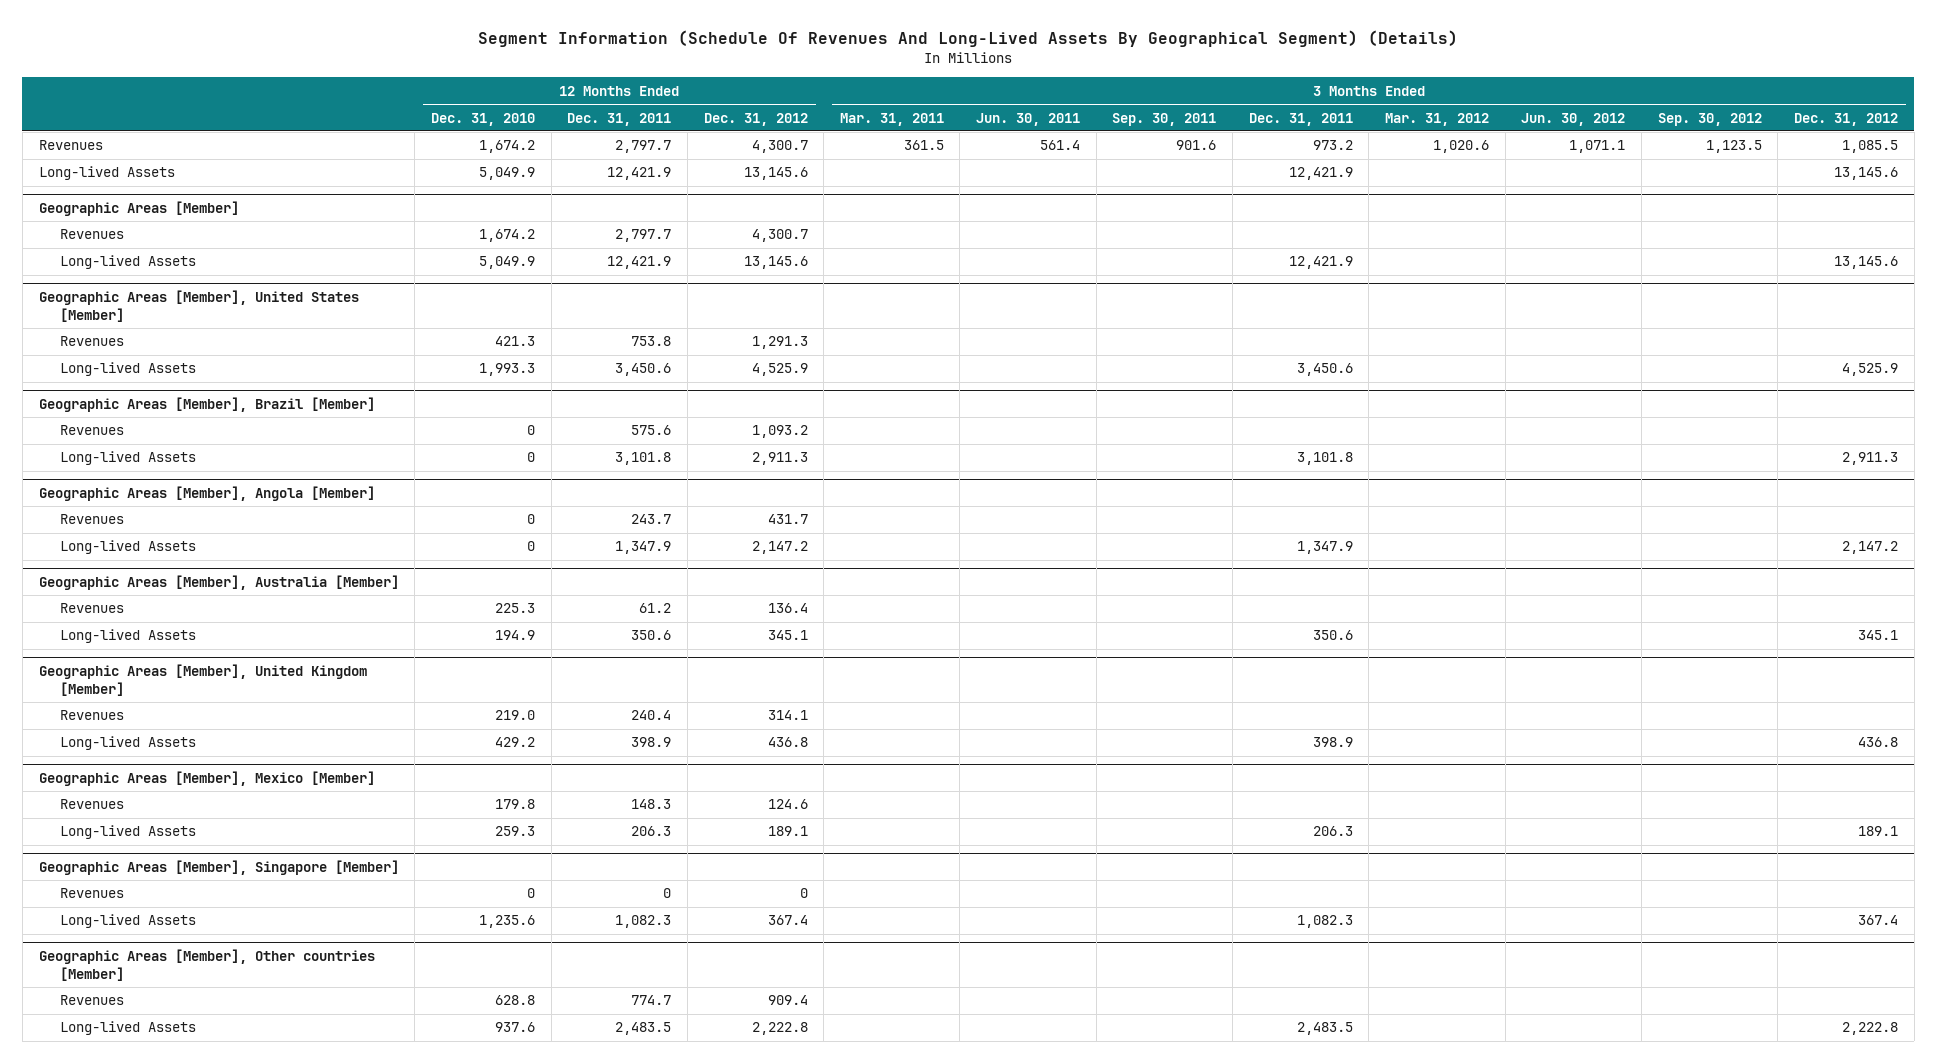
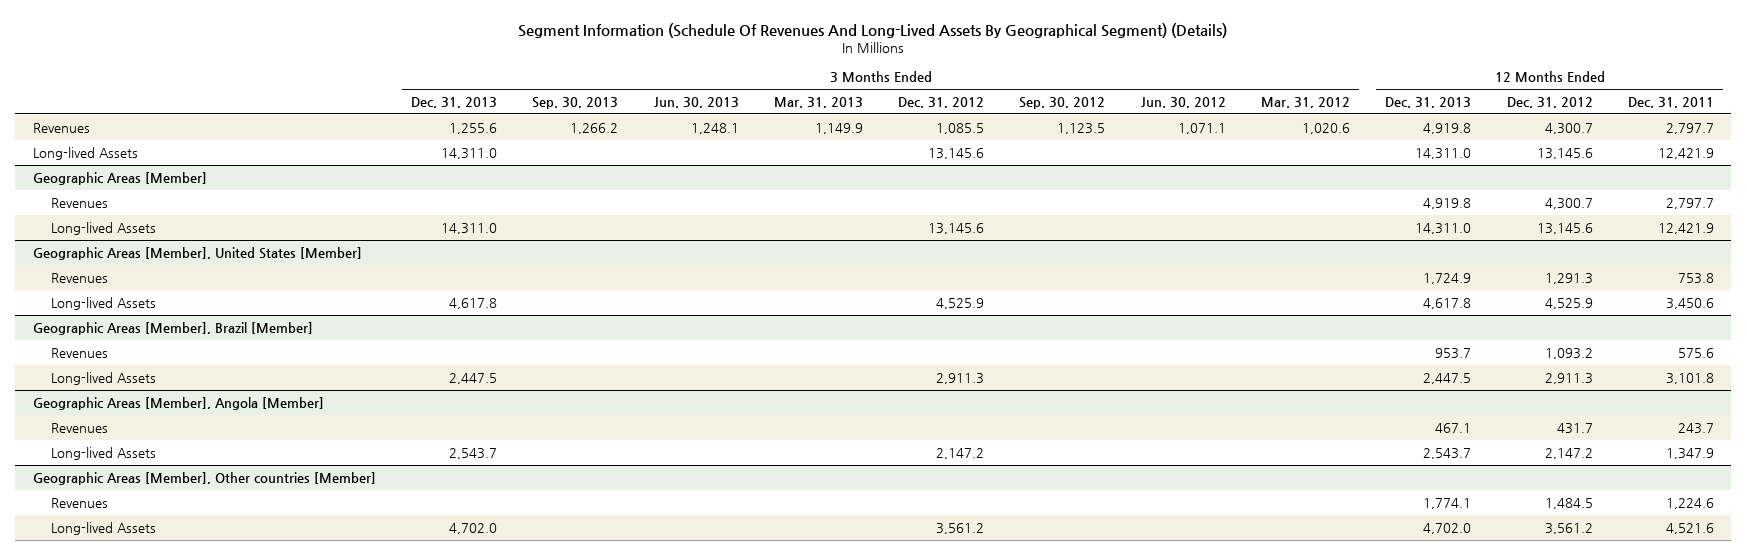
[430,112,535,126] Dec. 31, 2010 -> none
[839,112,944,126] Mar. 31, 2011 -> none
[976,112,1081,126] Jun. 30, 2011 -> none
[1112,112,1217,126] Sep. 30, 2011 -> none
[1248,112,1353,126] Dec. 31, 2011 -> none
none -> [411,97,498,109] Dec. 31, 2013
none -> [532,97,619,110] Sep. 30, 2013
none -> [653,97,739,109] Jun. 30, 2013
none -> [773,97,863,109] Mar. 31, 2013
none -> [1385,97,1472,109] Dec. 31, 2013
[38,575,399,591] Geographic Areas [Member], Australia [Member] -> none
[59,603,124,614] Revenues -> none
[59,629,196,644] Long-lived Assets -> none
[38,664,367,696] Geographic Areas [Member], United Kingdom [Member] -> none
[59,710,124,721] Revenues -> none
[59,736,196,751] Long-lived Assets -> none
[38,771,375,787] Geographic Areas [Member], Mexico [Member] -> none
[59,799,124,810] Revenues -> none
[59,825,196,840] Long-lived Assets -> none
[38,860,399,876] Geographic Areas [Member], Singapore [Member] -> none
[59,888,124,899] Revenues -> none
[59,914,196,929] Long-lived Assets -> none
[631,995,672,1006] 774.7 -> [1665,497,1714,509] 1,224.6
[767,995,808,1006] 909.4 -> [1544,497,1593,509] 1,484.5
[615,1022,672,1036] 2,483.5 -> [1665,522,1714,534] 4,521.6
[751,1022,808,1036] 2,222.8 -> [1544,522,1593,534] 3,561.2
[1841,1022,1898,1036] 2,222.8 -> [936,522,985,534] 3,561.2

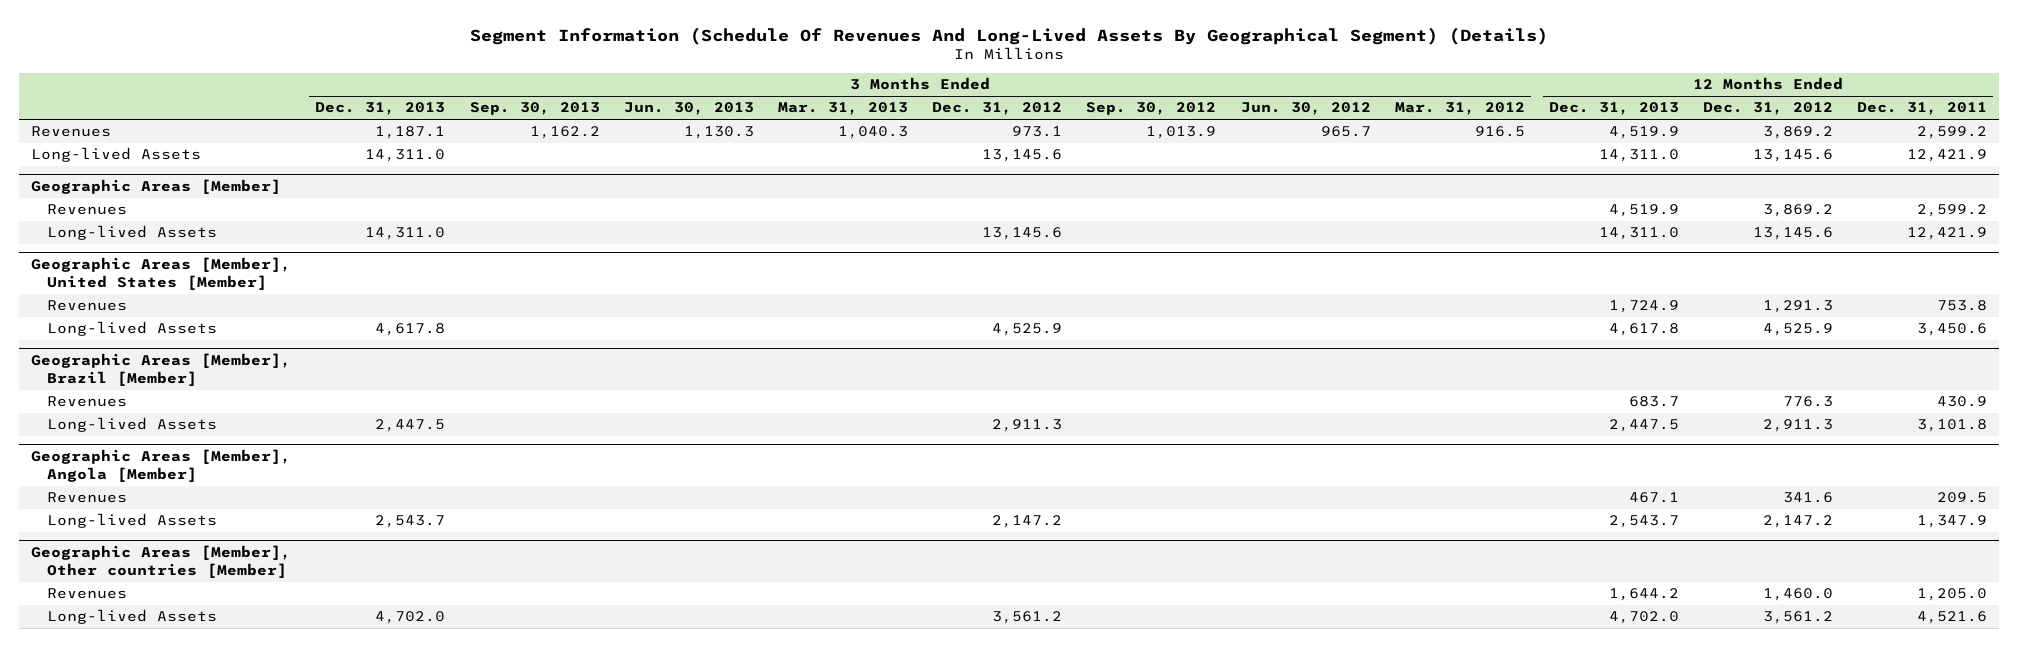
[449,122,498,134] 1,255.6 -> [375,126,446,140] 1,187.1
[570,122,619,134] 1,266.2 -> [529,126,600,140] 1,162.2
[690,122,739,134] 1,248.1 -> [683,126,754,140] 1,130.3
[814,122,863,134] 1,149.9 -> [837,126,908,140] 1,040.3
[936,122,985,134] 1,085.5 -> [1012,126,1063,138] 973.1
[1057,122,1106,134] 1,123.5 -> [1146,126,1217,140] 1,013.9
[1177,122,1226,134] 1,071.1 -> [1320,126,1371,138] 965.7
[1302,122,1351,134] 1,020.6 -> [1474,126,1525,138] 916.5
[1423,122,1472,134] 4,919.8 -> [1608,126,1679,140] 4,519.9
[1544,122,1593,134] 4,300.7 -> [1763,126,1834,140] 3,869.2
[1665,122,1714,134] 2,797.7 -> [1917,126,1988,140] 2,599.2
[1423,197,1472,209] 4,919.8 -> [1608,204,1679,218] 4,519.9
[1544,197,1593,209] 4,300.7 -> [1763,204,1834,218] 3,869.2
[1665,197,1714,209] 2,797.7 -> [1917,204,1988,218] 2,599.2
[1435,347,1472,359] 953.7 -> [1628,396,1679,408] 683.7
[1544,347,1593,359] 1,093.2 -> [1783,396,1834,408] 776.3
[1677,347,1714,358] 575.6 -> [1937,396,1988,408] 430.9
[1556,422,1593,434] 431.7 -> [1783,492,1834,504] 341.6
[1677,422,1714,434] 243.7 -> [1937,492,1988,504] 209.5
[1423,497,1472,509] 1,774.1 -> [1608,588,1679,602] 1,644.2
[1544,497,1593,509] 1,484.5 -> [1763,588,1834,602] 1,460.0
[1665,497,1714,509] 1,224.6 -> [1917,588,1988,602] 1,205.0

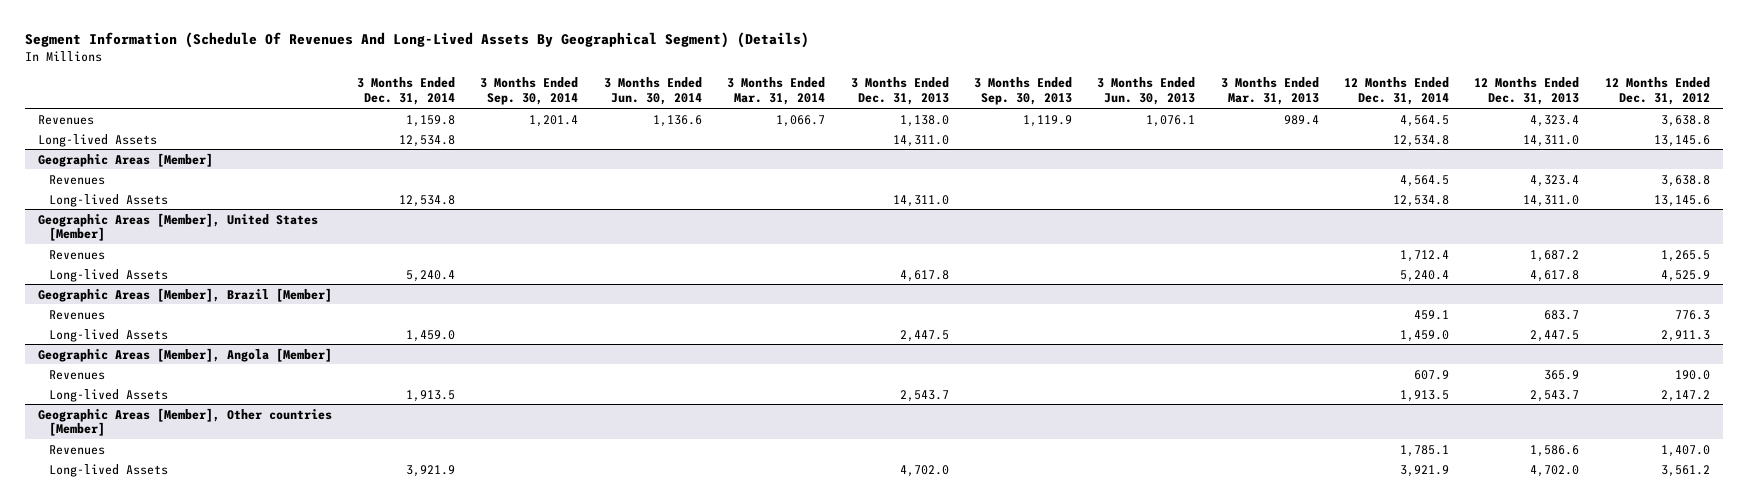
[932,102,1063,116] Dec. 31, 2012 -> none
[1086,102,1217,116] Sep. 30, 2012 -> none
[1240,102,1371,116] Jun. 30, 2012 -> none
[1394,102,1525,116] Mar. 31, 2012 -> none
[1857,102,1988,116] Dec. 31, 2011 -> none
none -> [357,77,456,106] 3 Months Ended Dec. 31, 2014
none -> [480,77,579,106] 3 Months Ended Sep. 30, 2014
none -> [603,77,702,106] 3 Months Ended Jun. 30, 2014
none -> [727,77,826,106] 3 Months Ended Mar. 31, 2014
none -> [1344,77,1450,106] 12 Months Ended Dec. 31, 2014
[375,126,446,140] 1,187.1 -> [899,114,949,127] 1,138.0
[529,126,600,140] 1,162.2 -> [1022,114,1072,127] 1,119.9
[683,126,754,140] 1,130.3 -> [1146,114,1196,127] 1,076.1
[837,126,908,140] 1,040.3 -> [1283,114,1319,125] 989.4
[1608,126,1679,140] 4,519.9 -> [1530,114,1580,127] 4,323.4
[1763,126,1834,140] 3,869.2 -> [1660,114,1710,127] 3,638.8
[1608,204,1679,218] 4,519.9 -> [1530,174,1580,187] 4,323.4
[1763,204,1834,218] 3,869.2 -> [1660,174,1710,187] 3,638.8
[1608,300,1679,314] 1,724.9 -> [1530,249,1580,262] 1,687.2
[1763,300,1834,314] 1,291.3 -> [1660,249,1710,262] 1,265.5
[1628,492,1679,504] 467.1 -> [1544,369,1580,380] 365.9
[1783,492,1834,504] 341.6 -> [1674,369,1710,380] 190.0
[1608,588,1679,602] 1,644.2 -> [1530,444,1580,457] 1,586.6
[1763,588,1834,602] 1,460.0 -> [1660,444,1710,457] 1,407.0

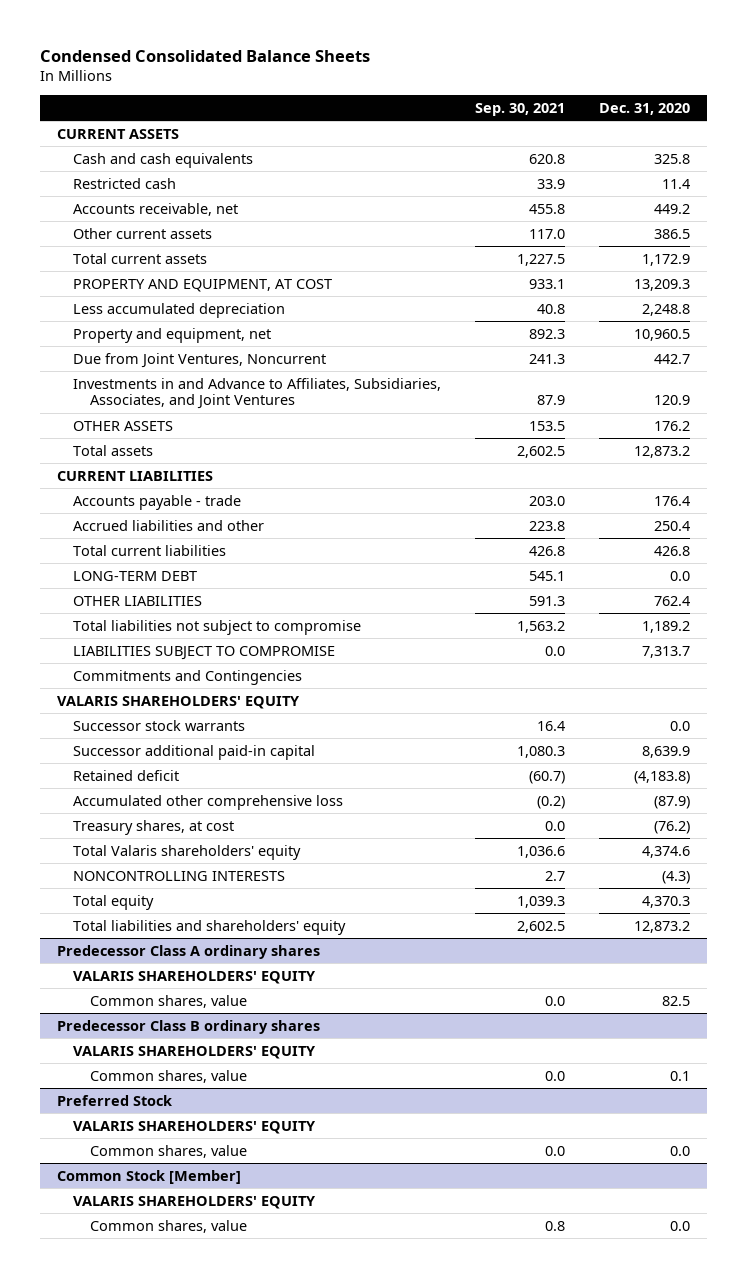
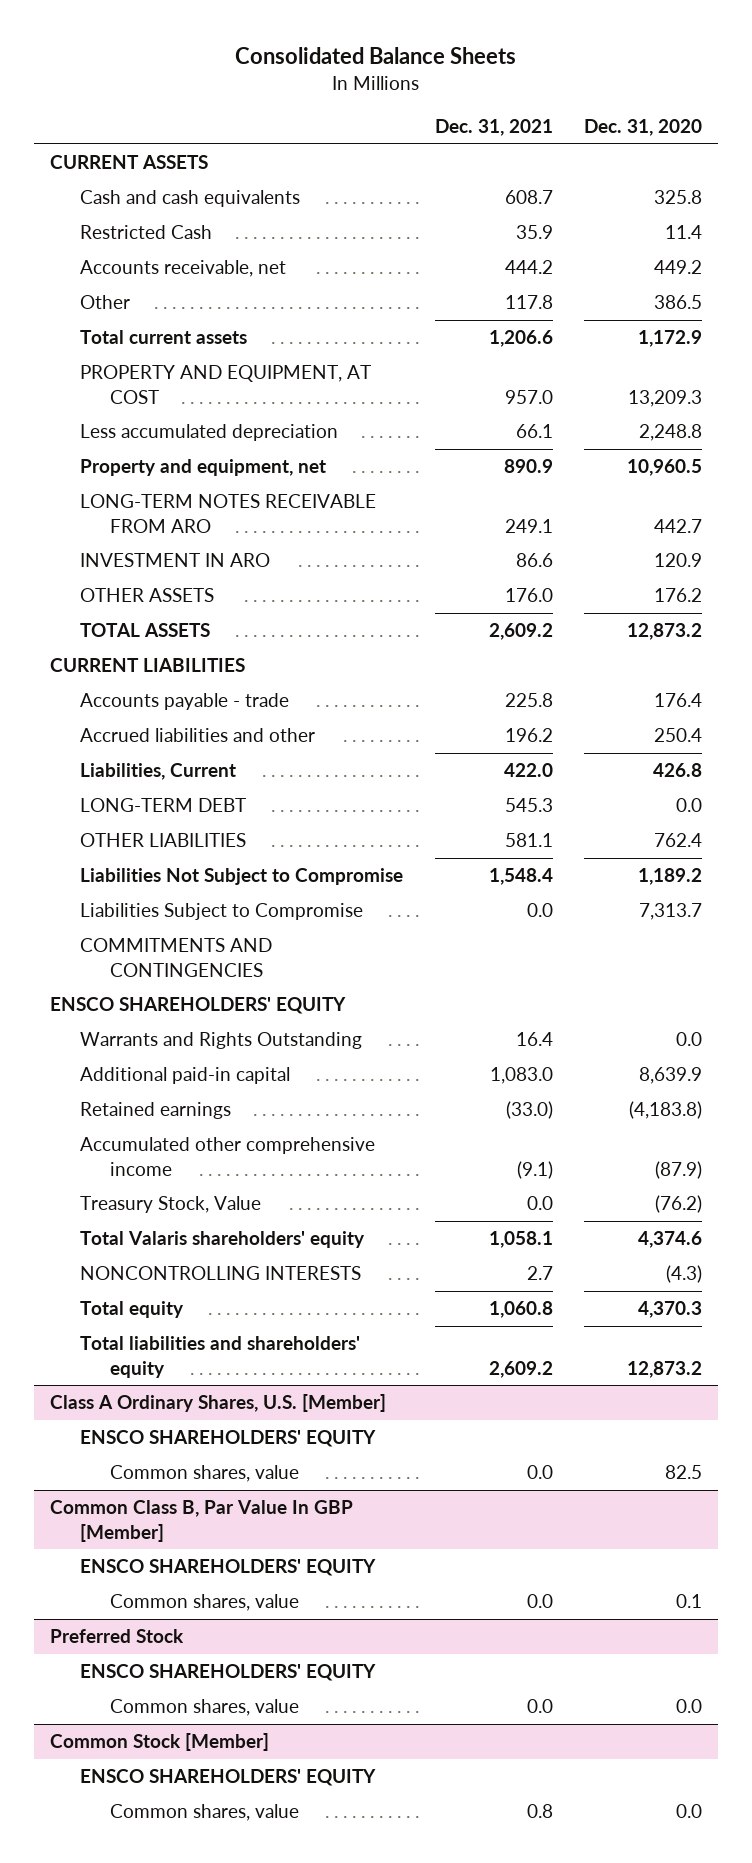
[39,49,370,62] Condensed Consolidated Balance Sheets -> [235,46,517,64] Consolidated Balance Sheets
[475,102,566,116] Sep. 30, 2021 -> none
none -> [434,119,553,137] Dec. 31, 2021
[73,177,177,189] Restricted cash -> [79,225,212,240] Restricted Cash
[73,227,213,239] Other current assets -> [79,295,130,310] Other
[73,352,327,368] Due from Joint Ventures, Noncurrent -> [79,494,376,533] LONG-TERM NOTES RECEIVABLE FROM ARO
[73,377,442,410] Investments in and Advance to Affiliates, Subsidiaries, Associates, and Joint Ventures -> [79,553,270,568] INVESTMENT IN ARO
[73,444,154,456] Total assets -> [79,623,210,638] TOTAL ASSETS
[73,544,227,556] Total current liabilities -> [79,763,236,781] Liabilities, Current
[73,619,362,635] Total liabilities not subject to compromise -> [79,868,403,886] Liabilities Not Subject to Compromise
[73,645,336,660] LIABILITIES SUBJECT TO COMPROMISE -> [79,903,363,921] Liabilities Subject to Compromise
[73,669,303,685] Commitments and Contingencies -> [79,938,272,977] COMMITMENTS AND CONTINGENCIES
[56,695,300,709] VALARIS SHAREHOLDERS' EQUITY -> [49,997,346,1015] ENSCO SHAREHOLDERS' EQUITY
[73,719,246,731] Successor stock warrants -> [79,1032,362,1050] Warrants and Rights Outstanding
[73,744,316,760] Successor additional paid-in capital -> [79,1067,290,1085] Additional paid-in capital
[73,769,180,781] Retained deficit -> [79,1102,231,1120] Retained earnings
[73,794,344,810] Accumulated other comprehensive loss -> [79,1137,375,1176] Accumulated other comprehensive income
[73,819,235,835] Treasury shares, at cost -> [79,1196,261,1214] Treasury Stock, Value
[56,944,320,959] Predecessor Class A ordinary shares -> [49,1394,386,1413] Class A Ordinary Shares, U.S. [Member]
[73,970,317,984] VALARIS SHAREHOLDERS' EQUITY -> [79,1430,376,1448] ENSCO SHAREHOLDERS' EQUITY
[56,1019,320,1034] Predecessor Class B ordinary shares -> [49,1500,353,1542] Common Class B, Par Value In GBP [Member]
[73,1045,317,1059] VALARIS SHAREHOLDERS' EQUITY -> [79,1559,376,1577] ENSCO SHAREHOLDERS' EQUITY
[73,1120,317,1134] VALARIS SHAREHOLDERS' EQUITY -> [79,1664,376,1682] ENSCO SHAREHOLDERS' EQUITY
[73,1195,317,1209] VALARIS SHAREHOLDERS' EQUITY -> [79,1769,376,1787] ENSCO SHAREHOLDERS' EQUITY

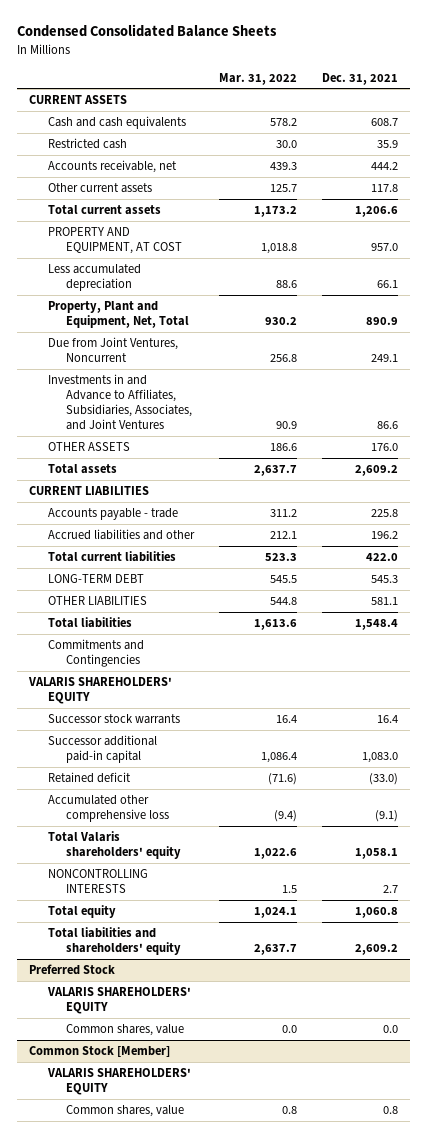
[235,46,517,64] Consolidated Balance Sheets -> [16,24,277,38] Condensed Consolidated Balance Sheets
[584,119,703,137] Dec. 31, 2020 -> none
none -> [218,72,297,85] Mar. 31, 2022
[79,225,212,240] Restricted Cash -> [47,138,127,150] Restricted cash
[79,295,130,310] Other -> [47,183,152,194] Other current assets
[79,459,326,477] Property and equipment, net -> [47,301,189,329] Property, Plant and Equipment, Net, Total
[79,494,376,533] LONG-TERM NOTES RECEIVABLE FROM ARO -> [47,337,178,363] Due from Joint Ventures, Noncurrent
[79,553,270,568] INVESTMENT IN ARO -> [47,374,192,430] Investments in and Advance to Affiliates, Subsidiaries, Associates, and Joint Ventures
[79,623,210,638] TOTAL ASSETS -> [47,464,117,475] Total assets
[79,763,236,781] Liabilities, Current -> [47,551,176,563] Total current liabilities
[79,903,363,921] Liabilities Subject to Compromise -> none
[79,1196,261,1214] Treasury Stock, Value -> none
[79,868,403,886] Liabilities Not Subject to Compromise -> [47,617,132,629] Total liabilities
[79,938,272,977] COMMITMENTS AND CONTINGENCIES -> [47,639,144,668] Commitments and Contingencies
[49,997,346,1015] ENSCO SHAREHOLDERS' EQUITY -> [28,677,173,705] VALARIS SHAREHOLDERS' EQUITY
[79,1032,362,1050] Warrants and Rights Outstanding -> [47,714,180,725] Successor stock warrants
[79,1067,290,1085] Additional paid-in capital -> [47,735,157,764] Successor additional paid-in capital
[79,1102,231,1120] Retained earnings -> [47,772,131,784] Retained deficit
[79,1137,375,1176] Accumulated other comprehensive income -> [47,795,169,823] Accumulated other comprehensive loss
[49,1394,386,1413] Class A Ordinary Shares, U.S. [Member] -> none
[79,1430,376,1448] ENSCO SHAREHOLDERS' EQUITY -> none
[110,1465,300,1483] Common shares, value -> none
[49,1500,353,1542] Common Class B, Par Value In GBP [Member] -> none
[79,1559,376,1577] ENSCO SHAREHOLDERS' EQUITY -> none
[110,1594,300,1612] Common shares, value -> none
[79,1664,376,1682] ENSCO SHAREHOLDERS' EQUITY -> [46,987,191,1015] VALARIS SHAREHOLDERS' EQUITY
[79,1769,376,1787] ENSCO SHAREHOLDERS' EQUITY -> [46,1068,191,1096] VALARIS SHAREHOLDERS' EQUITY

